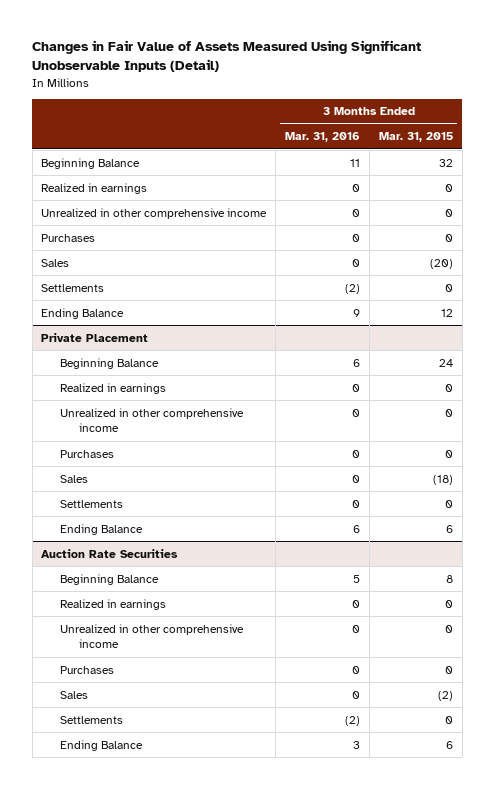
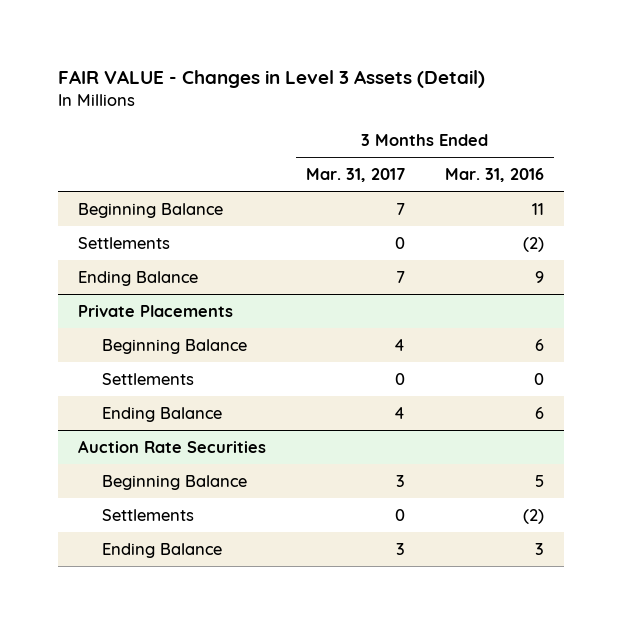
[32,40,422,73] Changes in Fair Value of Assets Measured Using Significant Unobservable Inputs (Detail) -> [57,69,485,88] FAIR VALUE - Changes in Level 3 Assets (Detail)
[378,132,453,143] Mar. 31, 2015 -> none
none -> [305,168,405,183] Mar. 31, 2017
[41,182,148,194] Realized in earnings -> none
[41,207,268,219] Unrealized in other comprehensive income -> none
[41,233,96,242] Purchases -> none
[41,258,70,267] Sales -> none
[41,332,149,342] Private Placement -> [77,305,233,318] Private Placements
[60,382,167,394] Realized in earnings -> none
[60,407,245,433] Unrealized in other comprehensive income -> none
[60,449,115,458] Purchases -> none
[60,474,89,483] Sales -> none
[60,598,167,610] Realized in earnings -> none
[60,623,245,649] Unrealized in other comprehensive income -> none
[60,665,115,674] Purchases -> none
[60,690,89,699] Sales -> none

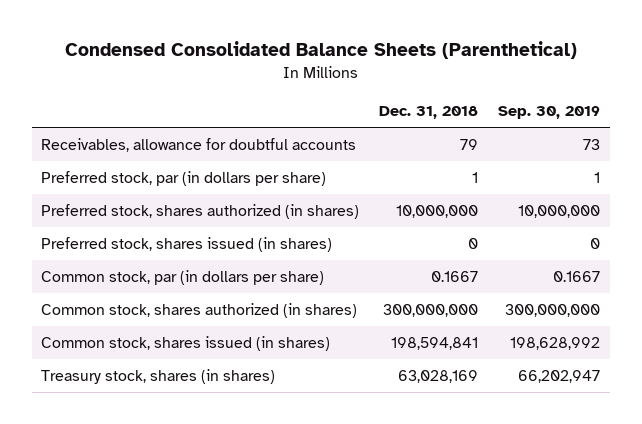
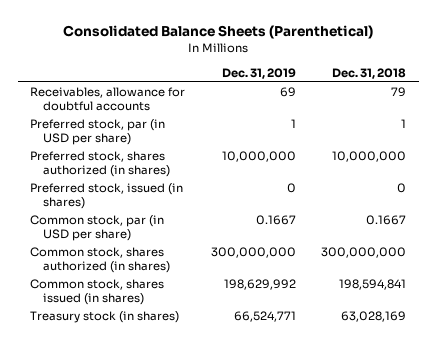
[64,41,577,60] Condensed Consolidated Balance Sheets (Parenthetical) -> [63,24,374,39] Consolidated Balance Sheets (Parenthetical)
[498,106,601,120] Sep. 30, 2019 -> none
none -> [221,67,296,79] Dec. 31, 2019
[41,170,327,186] Preferred stock, par (in dollars per share) -> [30,119,166,146] Preferred stock, par (in USD per share)
[41,236,333,252] Preferred stock, shares issued (in shares) -> [30,183,184,210] Preferred stock, issued (in shares)
[41,269,325,285] Common stock, par (in dollars per share) -> [30,215,165,242] Common stock, par (in USD per share)
[41,368,276,384] Treasury stock, shares (in shares) -> [30,311,180,324] Treasury stock (in shares)

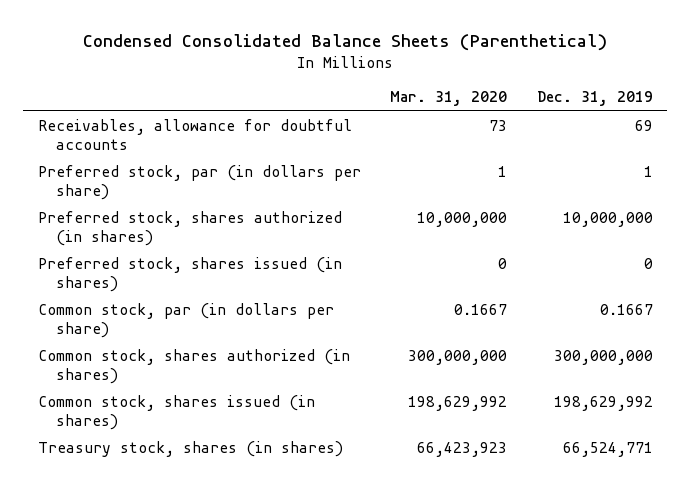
[63,24,374,39] Consolidated Balance Sheets (Parenthetical) -> [83,33,608,51] Condensed Consolidated Balance Sheets (Parenthetical)
[332,67,407,79] Dec. 31, 2018 -> none
none -> [390,91,508,107] Mar. 31, 2020
[30,119,166,146] Preferred stock, par (in USD per share) -> [37,165,361,201] Preferred stock, par (in dollars per share)
[30,183,184,210] Preferred stock, issued (in shares) -> [37,257,342,293] Preferred stock, shares issued (in shares)
[30,215,165,242] Common stock, par (in USD per share) -> [37,303,334,339] Common stock, par (in dollars per share)
[30,311,180,324] Treasury stock (in shares) -> [37,441,343,458] Treasury stock, shares (in shares)

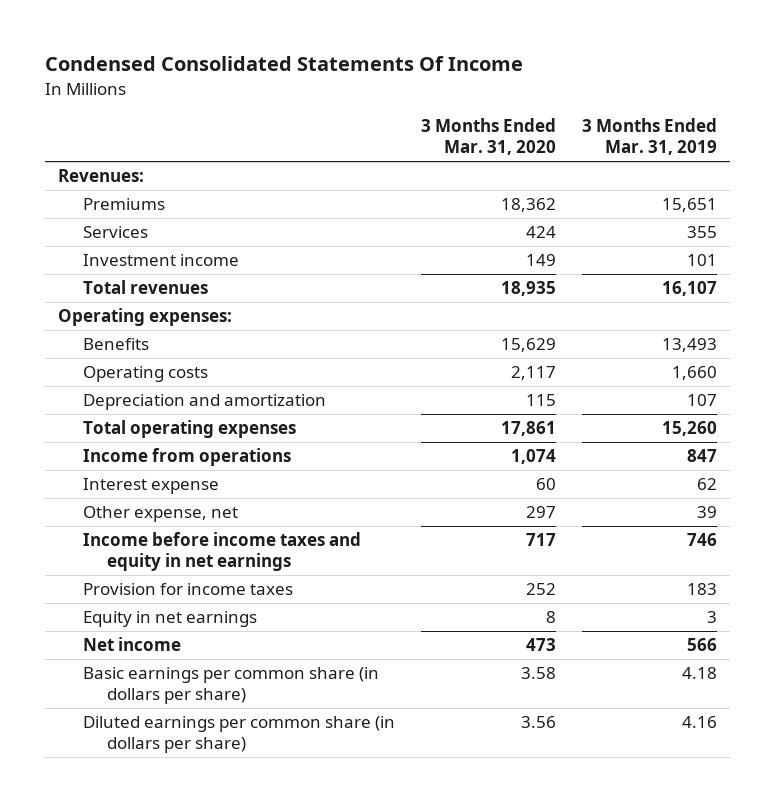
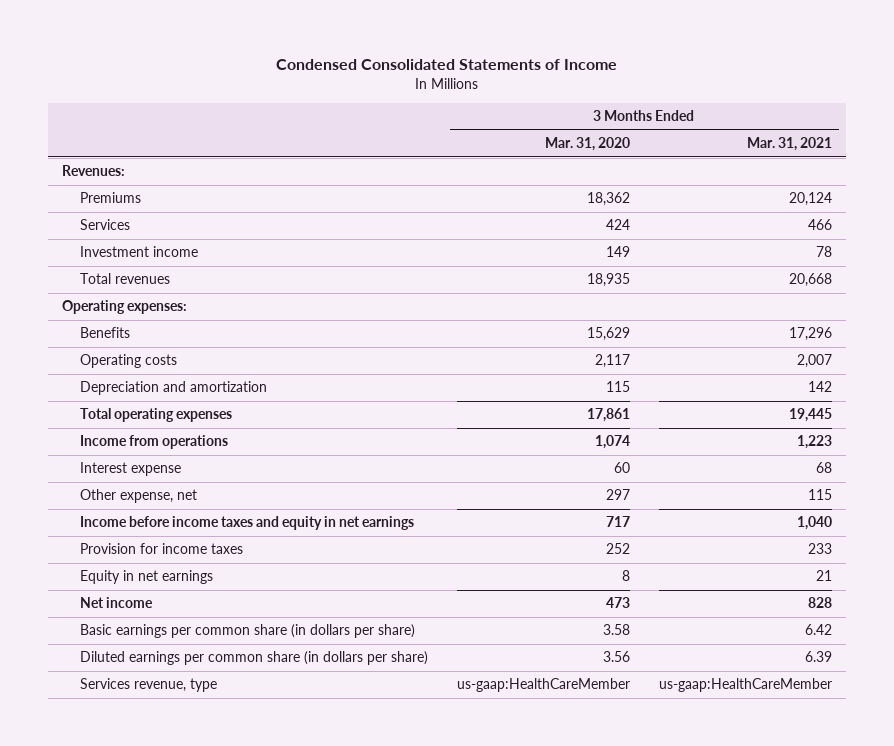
[44,56,523,72] Condensed Consolidated Statements Of Income -> [275,58,617,70] Condensed Consolidated Statements of Income
[582,118,718,156] 3 Months Ended Mar. 31, 2019 -> none
none -> [746,137,832,152] Mar. 31, 2021
none -> [79,678,217,693] Services revenue, type

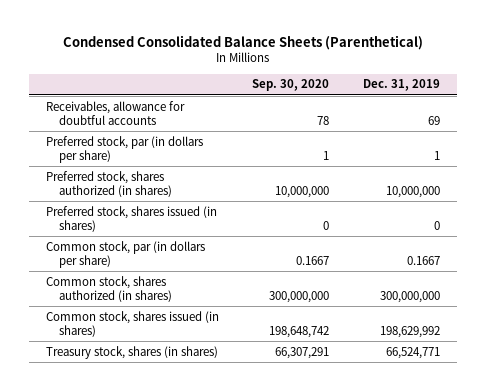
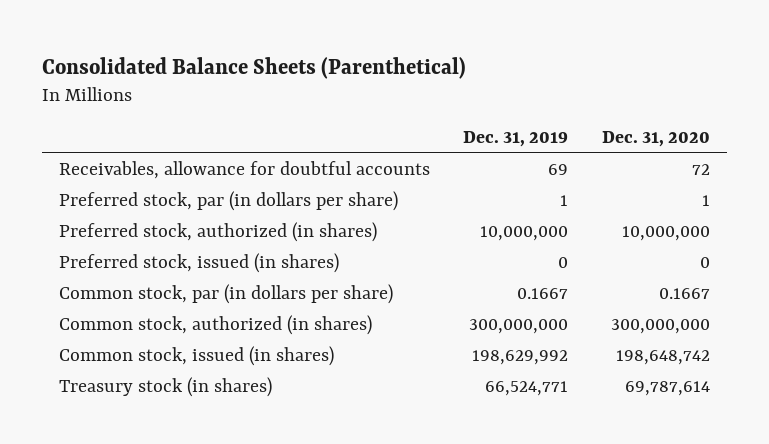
[62,34,423,50] Condensed Consolidated Balance Sheets (Parenthetical) -> [41,56,466,79] Consolidated Balance Sheets (Parenthetical)
[252,79,330,92] Sep. 30, 2020 -> none
none -> [602,131,711,148] Dec. 31, 2020
[45,170,173,197] Preferred stock, shares authorized (in shares) -> [58,222,377,243] Preferred stock, authorized (in shares)
[45,205,217,232] Preferred stock, shares issued (in shares) -> [58,253,339,274] Preferred stock, issued (in shares)
[45,275,173,302] Common stock, shares authorized (in shares) -> [58,315,372,336] Common stock, authorized (in shares)
[45,310,219,337] Common stock, shares issued (in shares) -> [58,346,334,367] Common stock, issued (in shares)
[45,345,218,359] Treasury stock, shares (in shares) -> [58,377,272,398] Treasury stock (in shares)

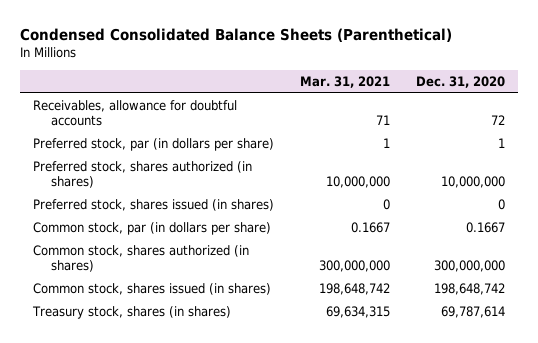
[41,56,466,79] Consolidated Balance Sheets (Parenthetical) -> [20,27,453,42] Condensed Consolidated Balance Sheets (Parenthetical)
[463,131,569,148] Dec. 31, 2019 -> none
none -> [299,76,390,89] Mar. 31, 2021
[58,222,377,243] Preferred stock, authorized (in shares) -> [32,160,252,189] Preferred stock, shares authorized (in shares)
[58,253,339,274] Preferred stock, issued (in shares) -> [32,198,274,211] Preferred stock, shares issued (in shares)
[58,315,372,336] Common stock, authorized (in shares) -> [32,244,249,273] Common stock, shares authorized (in shares)
[58,346,334,367] Common stock, issued (in shares) -> [32,282,271,295] Common stock, shares issued (in shares)
[58,377,272,398] Treasury stock (in shares) -> [31,305,231,319] Treasury stock, shares (in shares)

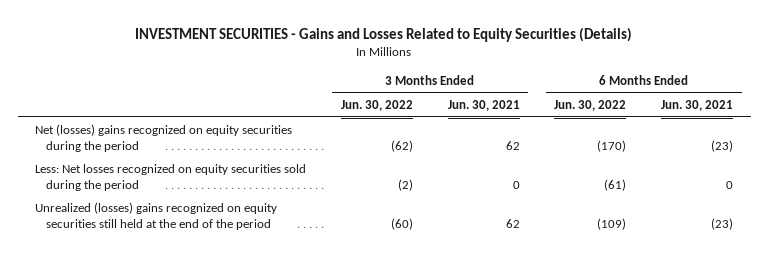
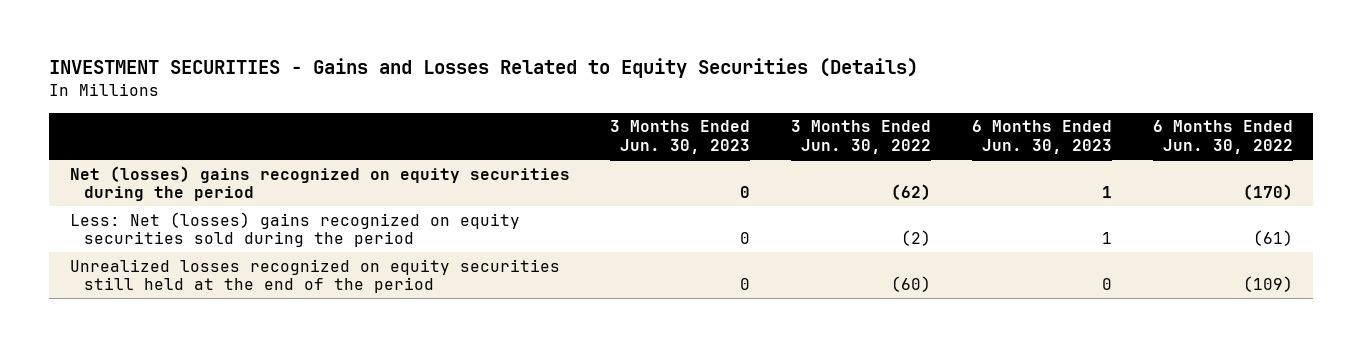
[447,100,520,112] Jun. 30, 2021 -> none
[661,100,734,112] Jun. 30, 2021 -> none
none -> [610,120,751,155] 3 Months Ended Jun. 30, 2023
none -> [972,120,1113,155] 6 Months Ended Jun. 30, 2023
[35,164,307,191] Less: Net losses recognized on equity securities sold during the period -> [69,211,520,248] Less: Net (losses) gains recognized on equity securities sold during the period
[35,202,278,230] Unrealized (losses) gains recognized on equity securities still held at the end of the period -> [69,258,560,294] Unrealized losses recognized on equity securities still held at the end of the period

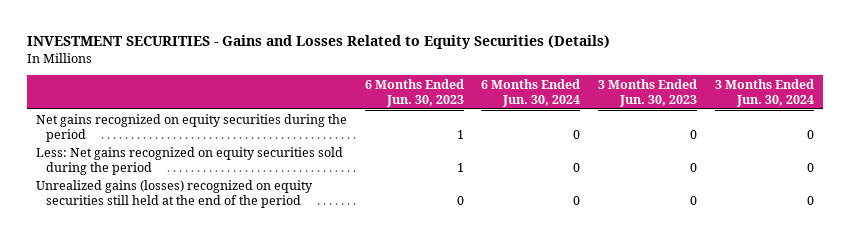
[791,120,932,155] 3 Months Ended Jun. 30, 2022 -> none
[1152,120,1293,155] 6 Months Ended Jun. 30, 2022 -> none
none -> [481,78,581,107] 6 Months Ended Jun. 30, 2024
none -> [714,78,814,107] 3 Months Ended Jun. 30, 2024
[69,165,570,202] Net (losses) gains recognized on equity securities during the period -> [35,113,347,142] Net gains recognized on equity securities during the period
[69,211,520,248] Less: Net (losses) gains recognized on equity securities sold during the period -> [35,146,343,175] Less: Net gains recognized on equity securities sold during the period
[69,258,560,294] Unrealized losses recognized on equity securities still held at the end of the period -> [35,179,313,208] Unrealized gains (losses) recognized on equity securities still held at the end of the period

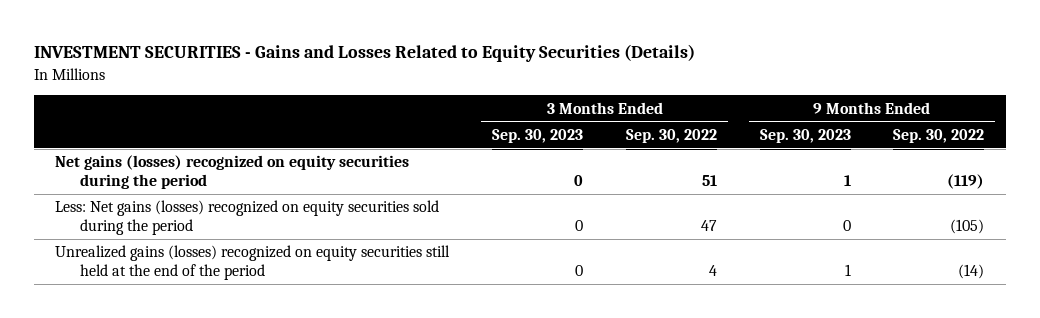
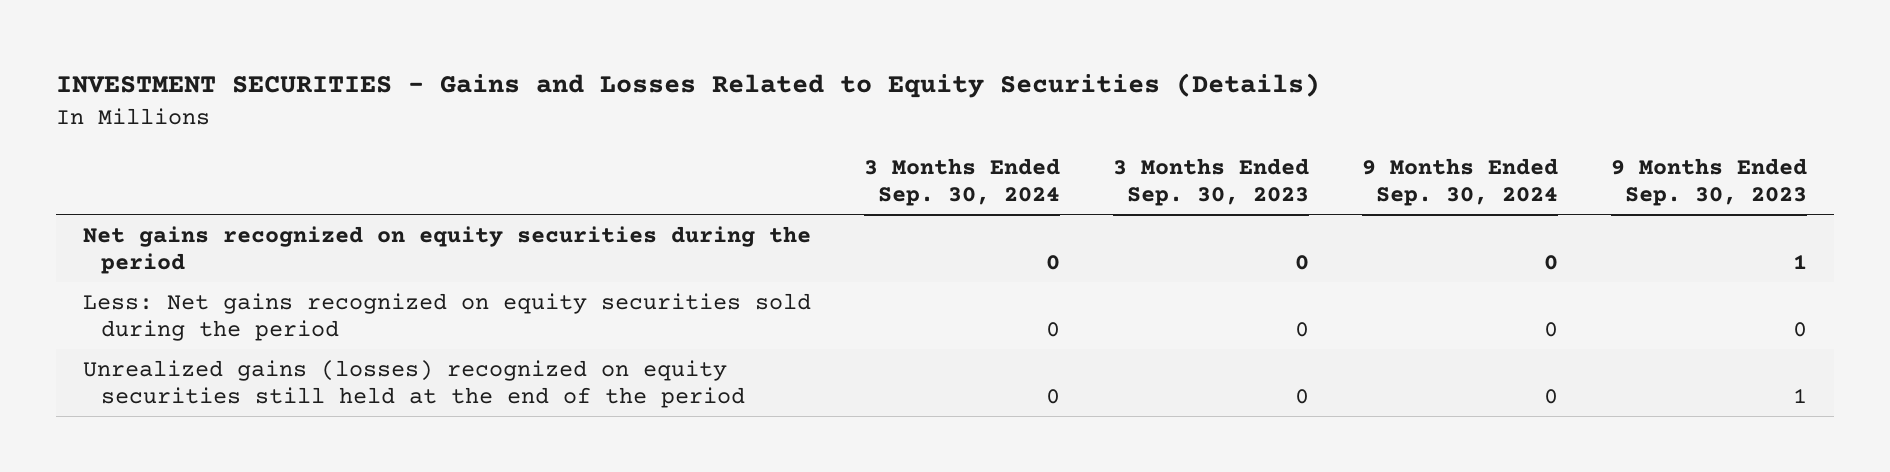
[625,129,717,144] Sep. 30, 2022 -> none
[893,129,985,144] Sep. 30, 2022 -> none
none -> [863,157,1060,206] 3 Months Ended Sep. 30, 2024
none -> [1362,157,1559,206] 9 Months Ended Sep. 30, 2024
[55,155,410,189] Net gains (losses) recognized on equity securities during the period -> [82,225,811,274] Net gains recognized on equity securities during the period
[55,200,440,235] Less: Net gains (losses) recognized on equity securities sold during the period -> [82,292,811,341] Less: Net gains recognized on equity securities sold during the period

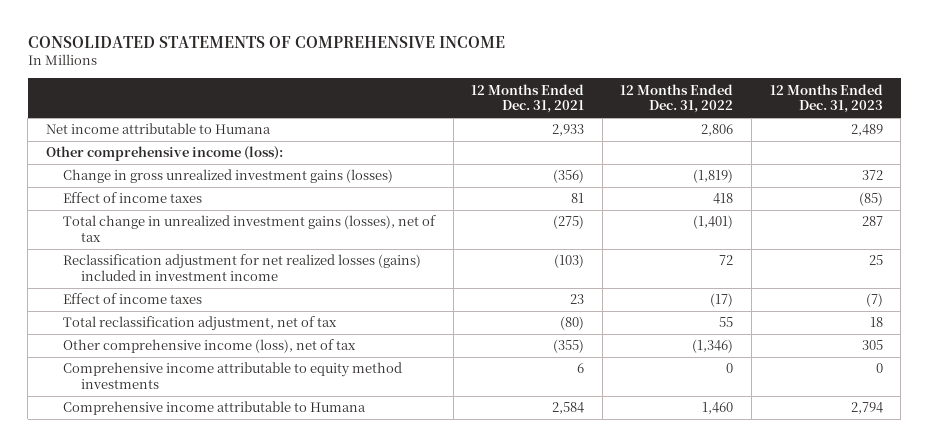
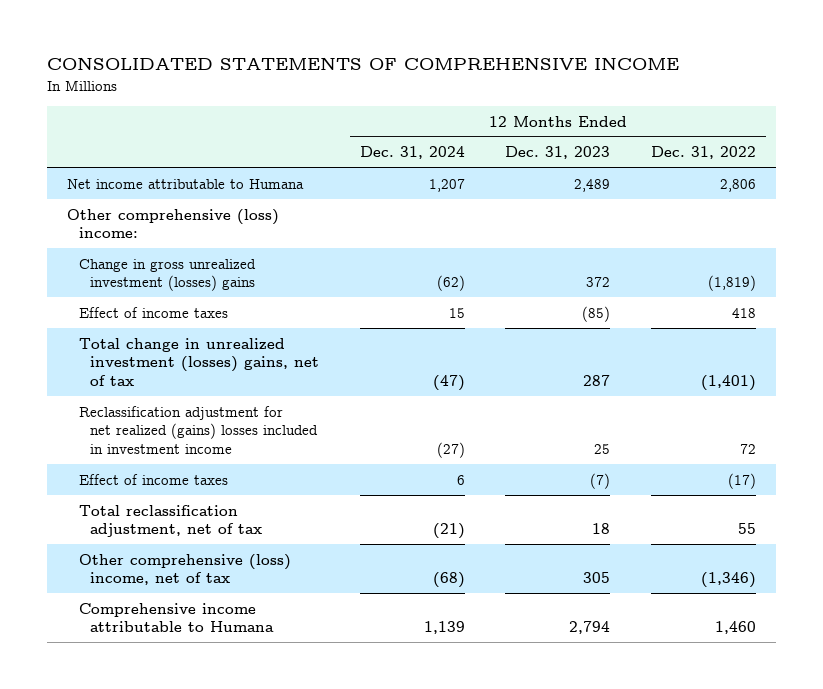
[471,83,585,114] 12 Months Ended Dec. 31, 2021 -> none
none -> [359,146,465,160] Dec. 31, 2024
[45,146,283,162] Other comprehensive income (loss): -> [66,208,279,239] Other comprehensive (loss) income:
[63,169,394,184] Change in gross unrealized investment gains (losses) -> [78,258,256,292] Change in gross unrealized investment (losses) gains
[63,215,437,243] Total change in unrealized investment gains (losses), net of tax -> [78,337,320,387] Total change in unrealized investment (losses) gains, net of tax
[63,254,422,282] Reclassification adjustment for net realized losses (gains) included in investment income -> [78,405,319,455] Reclassification adjustment for net realized (gains) losses included in investment income
[63,362,403,390] Comprehensive income attributable to equity method investments -> none
[63,339,357,354] Other comprehensive income (loss), net of tax -> [78,553,291,586] Other comprehensive (loss) income, net of tax

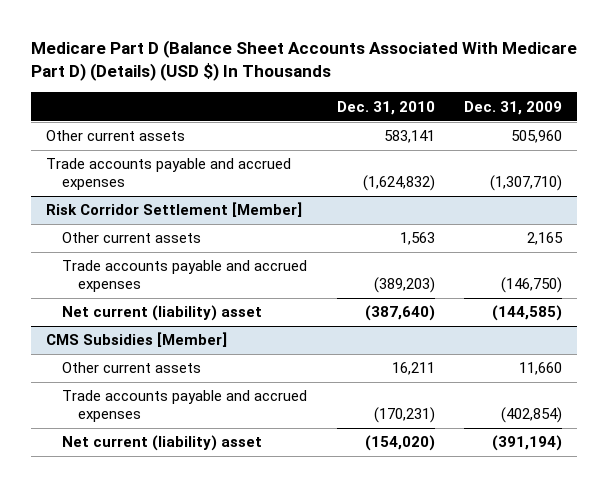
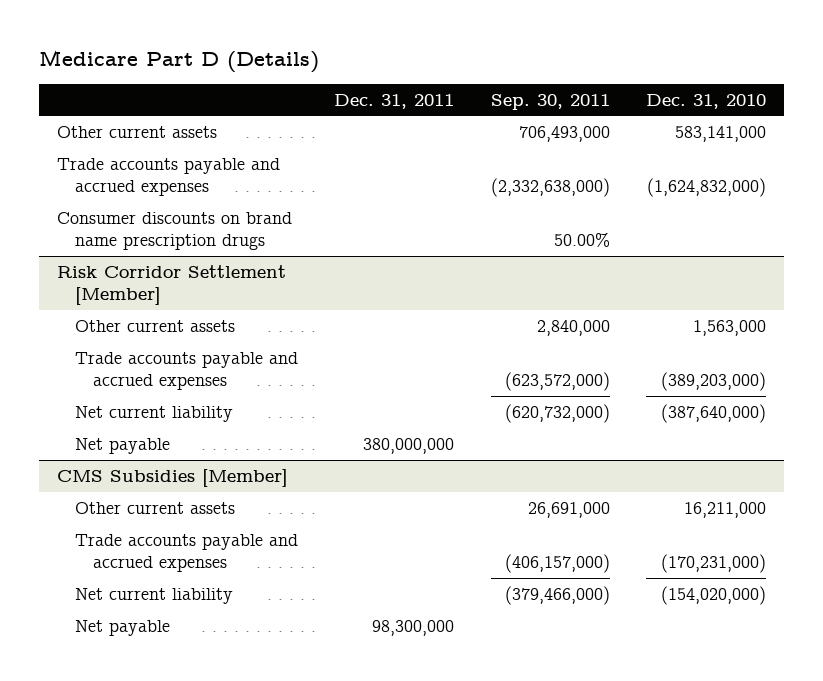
[31,40,578,82] Medicare Part D (Balance Sheet Accounts Associated With Medicare Part D) (Details) (USD $) In Thousands -> [38,50,319,74] Medicare Part D (Details)
[464,100,563,115] Dec. 31, 2009 -> none
none -> [334,93,455,109] Dec. 31, 2011
none -> [490,93,610,110] Sep. 30, 2011
[383,130,435,144] 583,141 -> [675,125,767,142] 583,141,000
[362,175,435,192] (1,624,832) -> [647,178,767,198] (1,624,832,000)
none -> [57,211,293,251] Consumer discounts on brand name prescription drugs
[399,232,435,246] 1,563 -> [693,319,767,336] 1,563,000
[373,277,435,294] (389,203) -> [661,372,767,392] (389,203,000)
[62,305,263,322] Net current (liability) asset -> [74,405,233,422] Net current liability
[364,305,435,322] (387,640) -> [661,403,767,423] (387,640,000)
none -> [74,437,170,454] Net payable
[391,362,435,376] 16,211 -> [684,501,767,518] 16,211,000
[373,407,435,424] (170,231) -> [661,554,767,574] (170,231,000)
[62,435,263,452] Net current (liability) asset -> [74,587,233,604] Net current liability
[364,435,435,452] (154,020) -> [661,585,767,605] (154,020,000)
none -> [74,619,170,636] Net payable

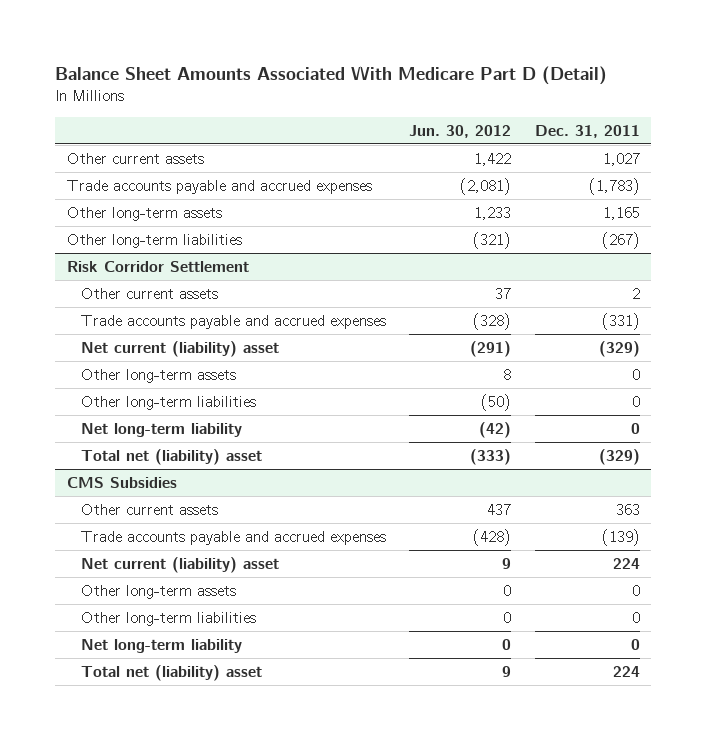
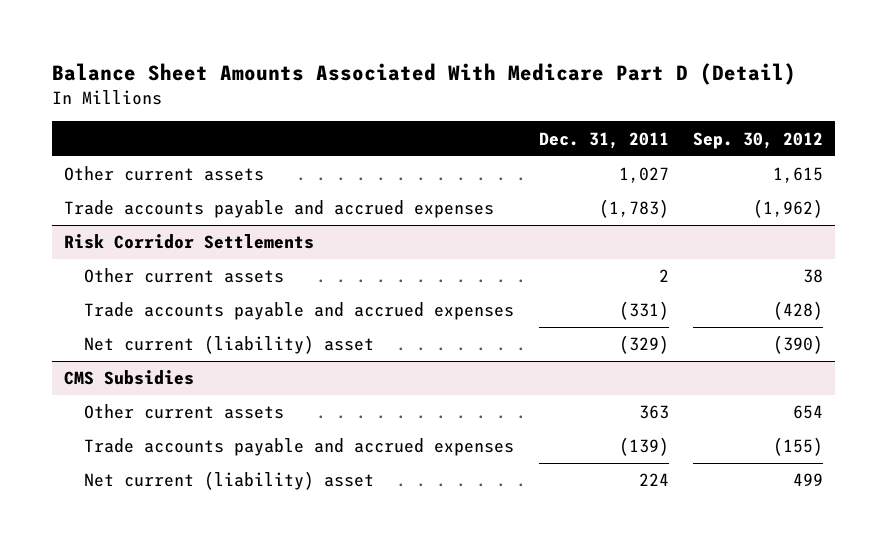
[409,124,512,138] Jun. 30, 2012 -> none
none -> [692,131,823,149] Sep. 30, 2012
[66,206,222,221] Other long-term assets -> none
[66,233,242,248] Other long-term liabilities -> none
[66,260,249,272] Risk Corridor Settlement -> [64,234,315,250] Risk Corridor Settlements
[80,368,236,383] Other long-term assets -> none
[80,395,256,410] Other long-term liabilities -> none
[80,422,242,437] Net long-term liability -> none
[80,448,262,465] Total net (liability) asset -> none
[80,584,236,599] Other long-term assets -> none
[80,611,256,626] Other long-term liabilities -> none
[80,638,242,653] Net long-term liability -> none
[80,664,262,681] Total net (liability) asset -> none

